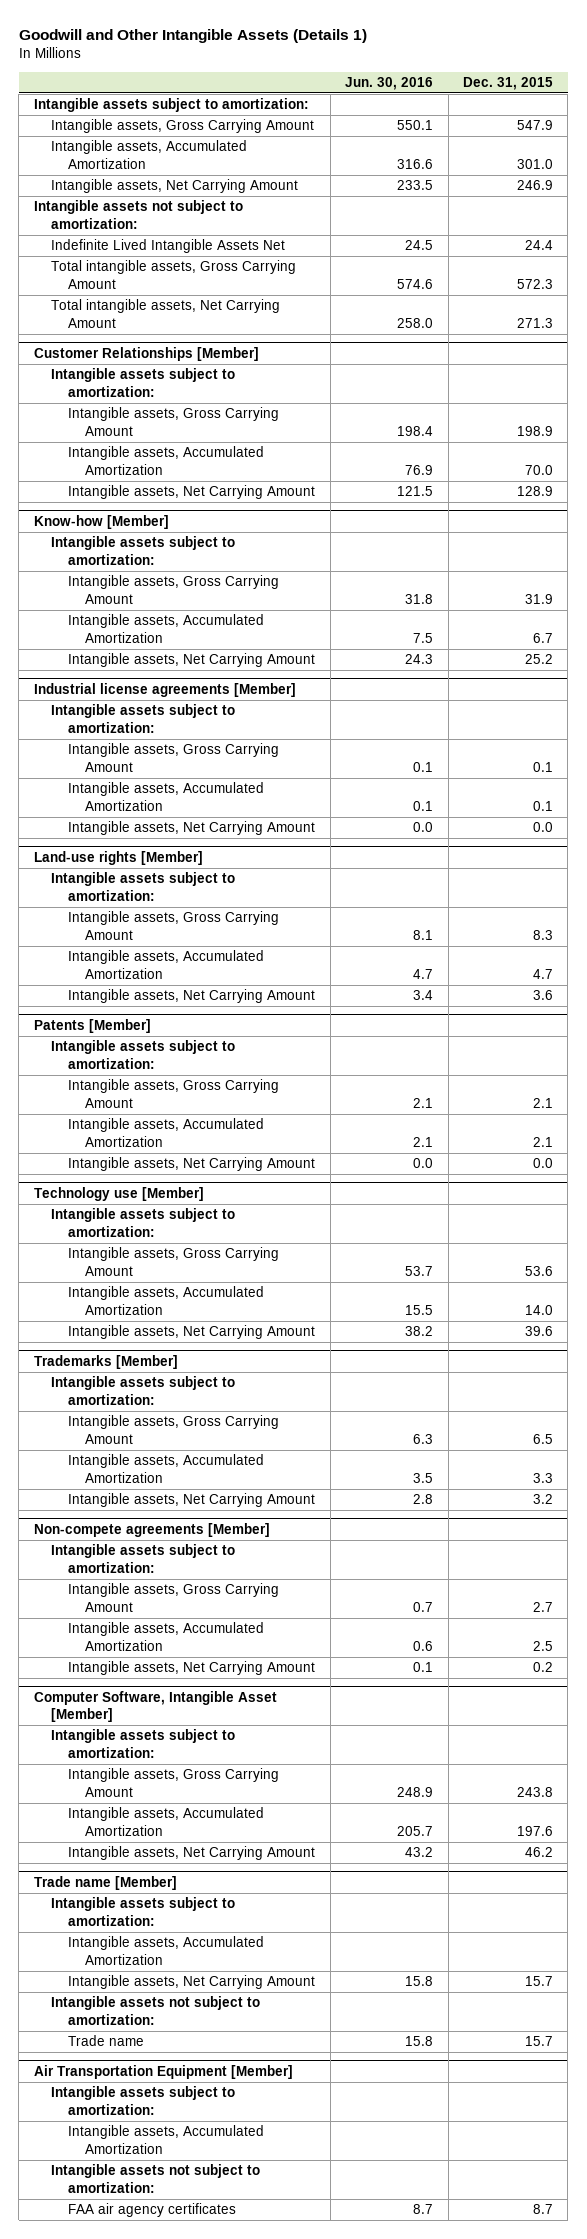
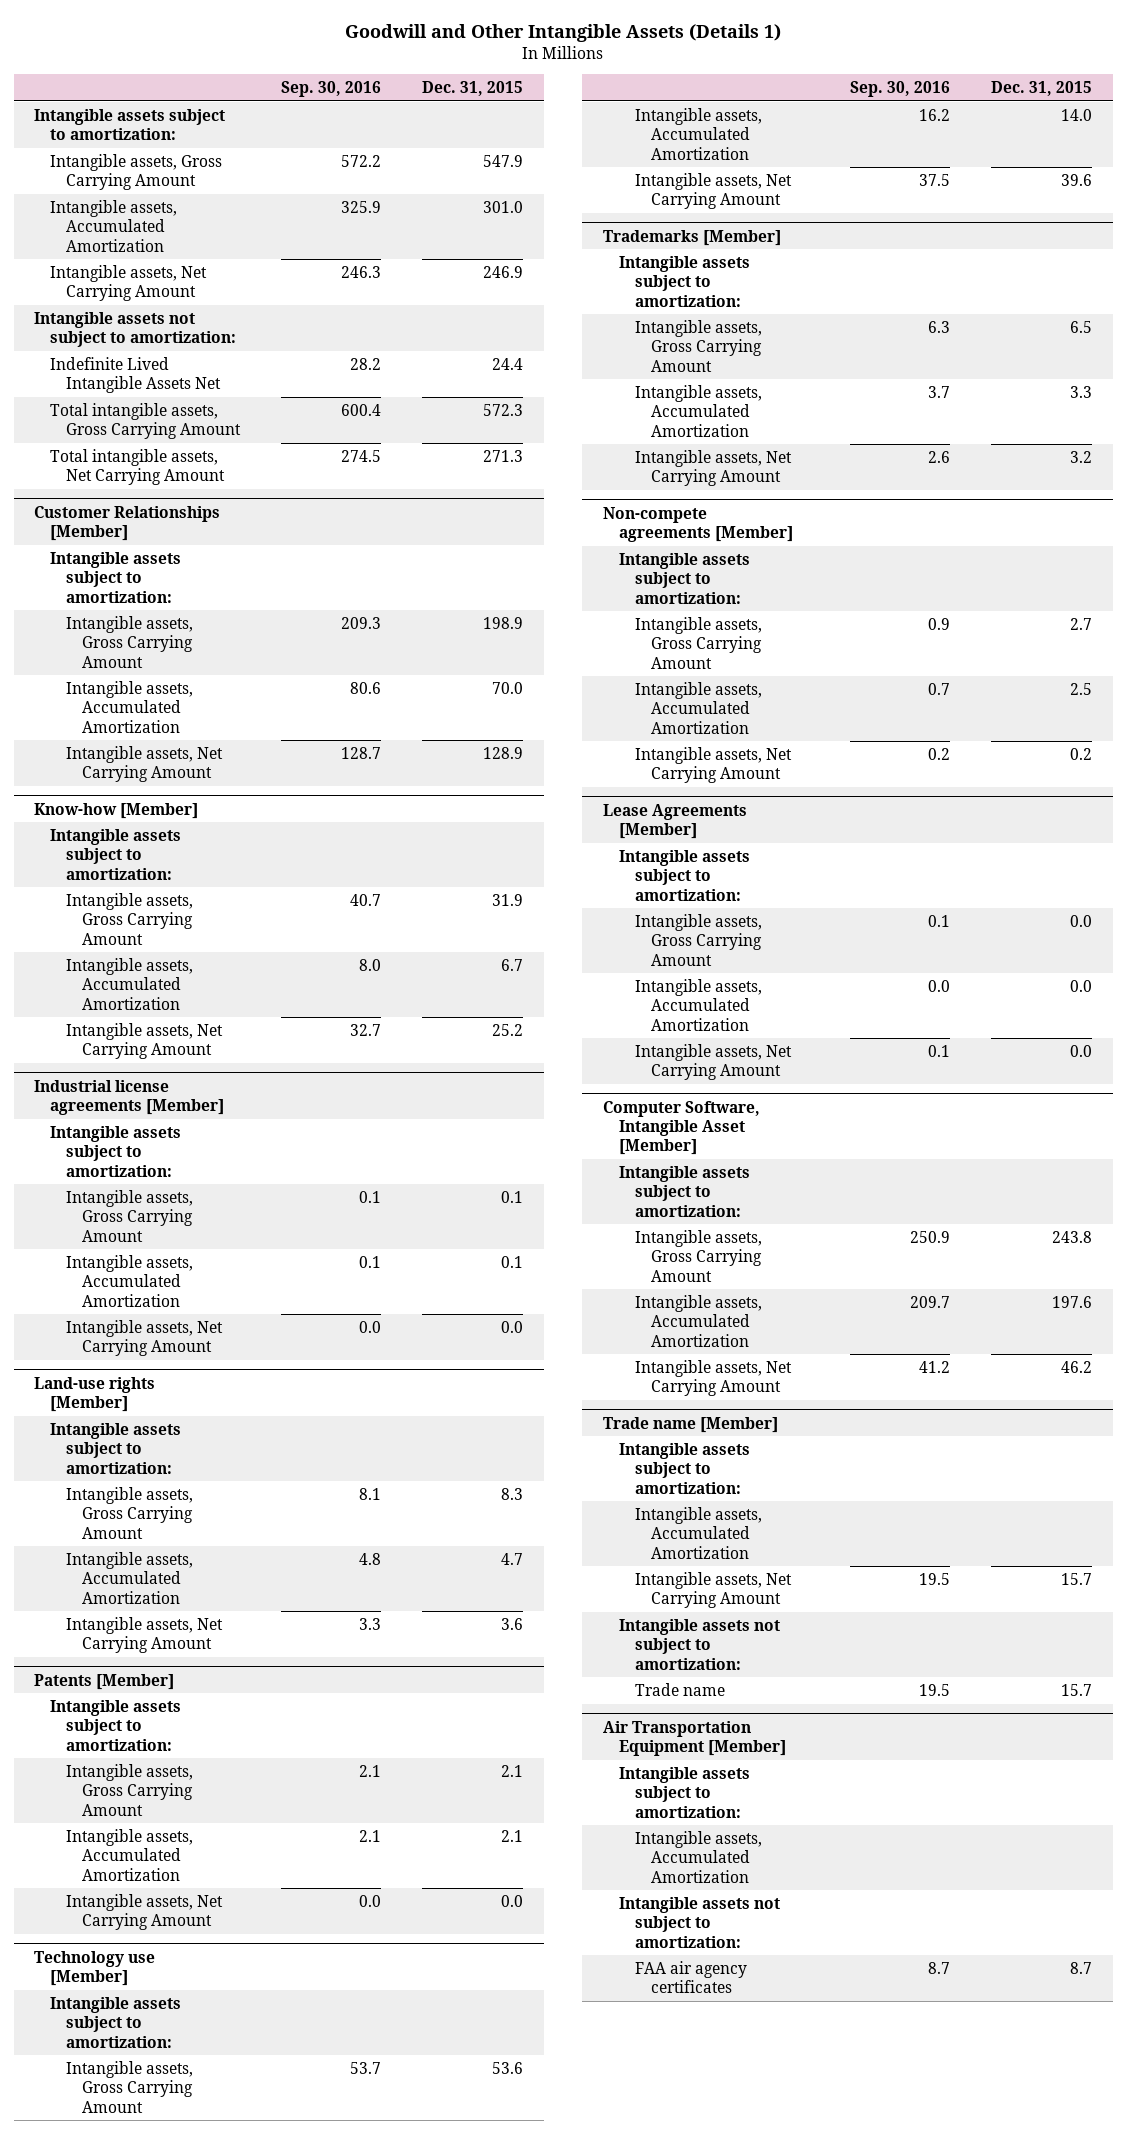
[345,77,434,91] Jun. 30, 2016 -> none
none -> [280,80,381,97] Sep. 30, 2016
none -> [603,803,748,839] Lease Agreements [Member]
none -> [618,849,750,901] Intangible assets subject to amortization:
none -> [634,913,762,966] Intangible assets, Gross Carrying Amount
none -> [634,978,762,1031] Intangible assets, Accumulated Amortization
none -> [634,1043,792,1081] Intangible assets, Net Carrying Amount

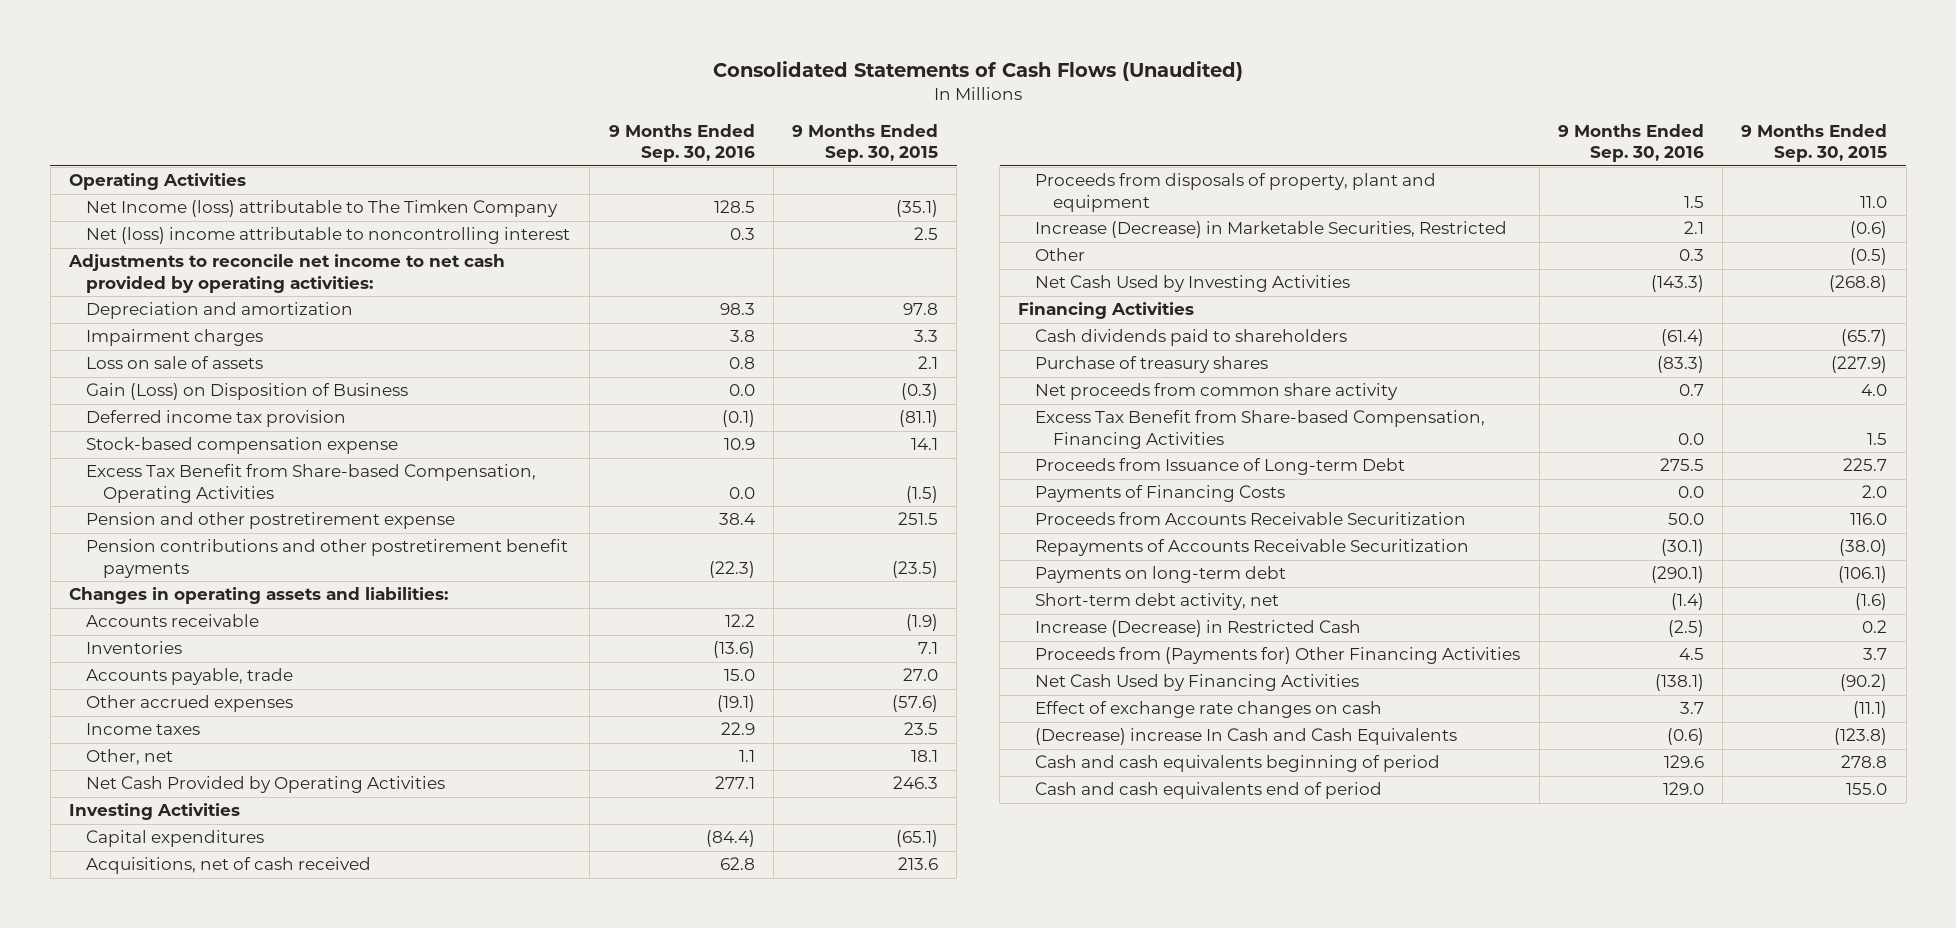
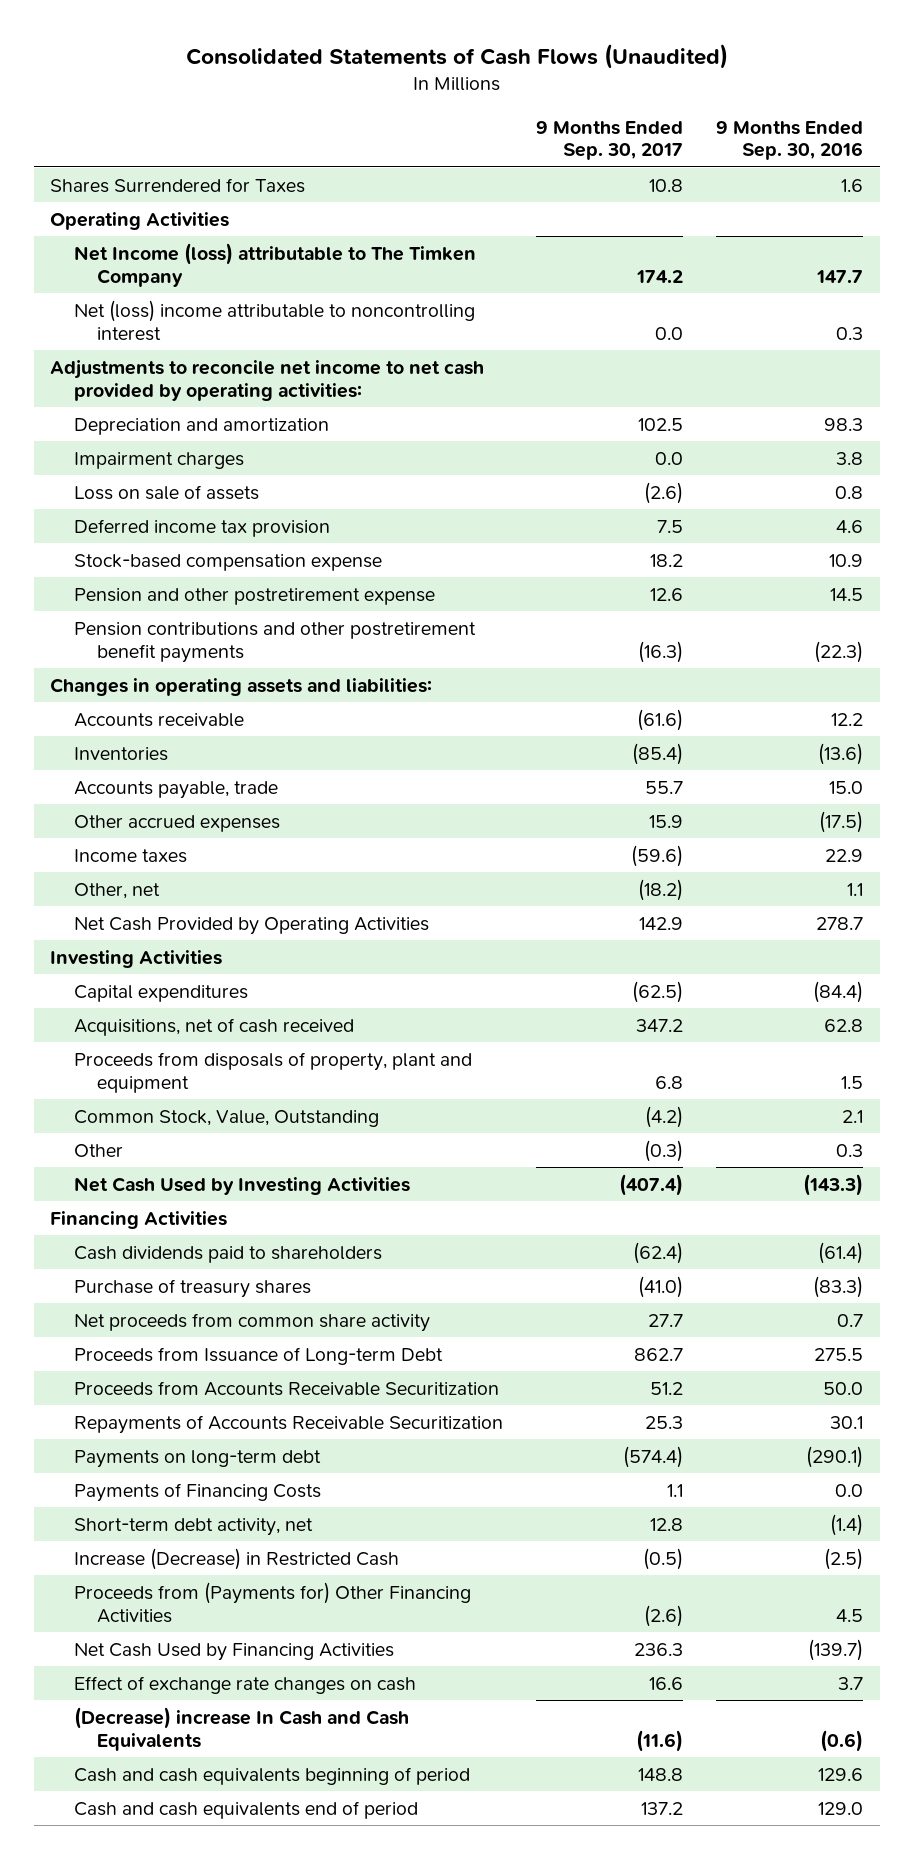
[792,123,939,163] 9 Months Ended Sep. 30, 2015 -> none
none -> [535,120,683,161] 9 Months Ended Sep. 30, 2017
none -> [50,177,306,193] Shares Surrendered for Taxes
[713,200,755,214] 128.5 -> [816,269,864,283] 147.7
[86,383,409,401] Gain (Loss) on Disposition of Business -> none
[721,410,755,428] (0.1) -> [836,519,864,533] 4.6
[86,464,537,503] Excess Tax Benefit from Share-based Compensation, Operating Activities -> none
[718,513,755,526] 38.4 -> [830,587,864,601] 14.5
[716,695,755,713] (19.1) -> [819,810,864,833] (17.5)
[714,776,755,790] 277.1 -> [816,916,864,930] 278.7
[1035,221,1508,239] Increase (Decrease) in Marketable Securities, Restricted -> none
none -> [73,1109,379,1127] Common Stock, Value, Outstanding
[1035,410,1486,449] Excess Tax Benefit from Share-based Compensation, Financing Activities -> none
[1660,539,1704,557] (30.1) -> [830,1415,864,1429] 30.1
[1035,485,1286,503] Payments of Financing Costs -> [73,1482,321,1502] Payments of Financing Costs
[1654,674,1704,692] (138.1) -> [808,1638,864,1661] (139.7)

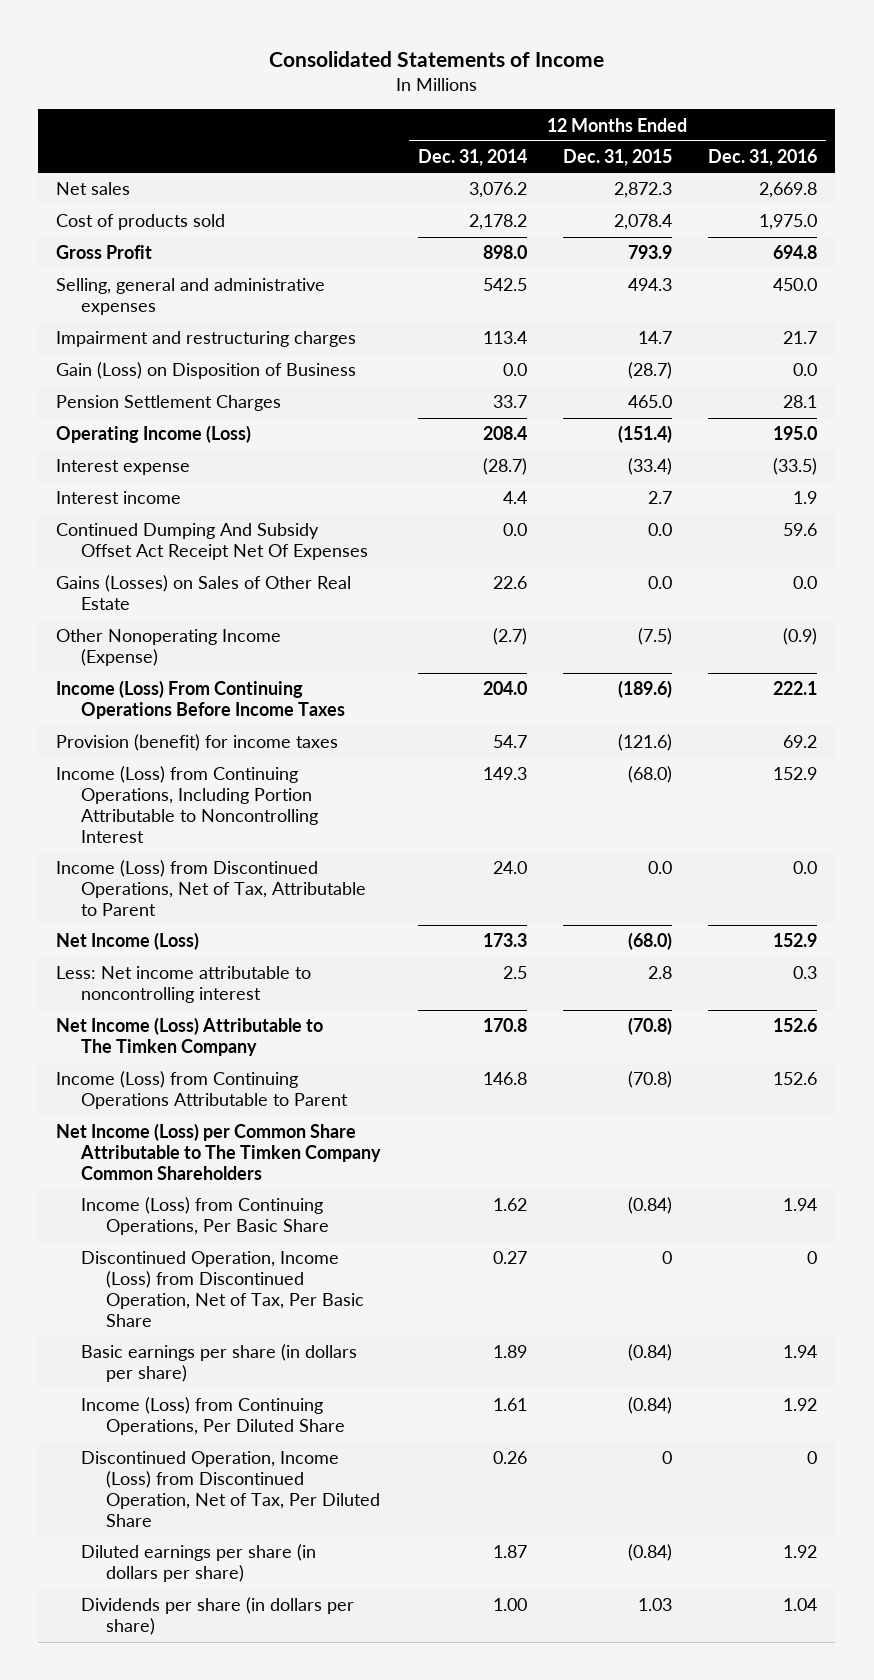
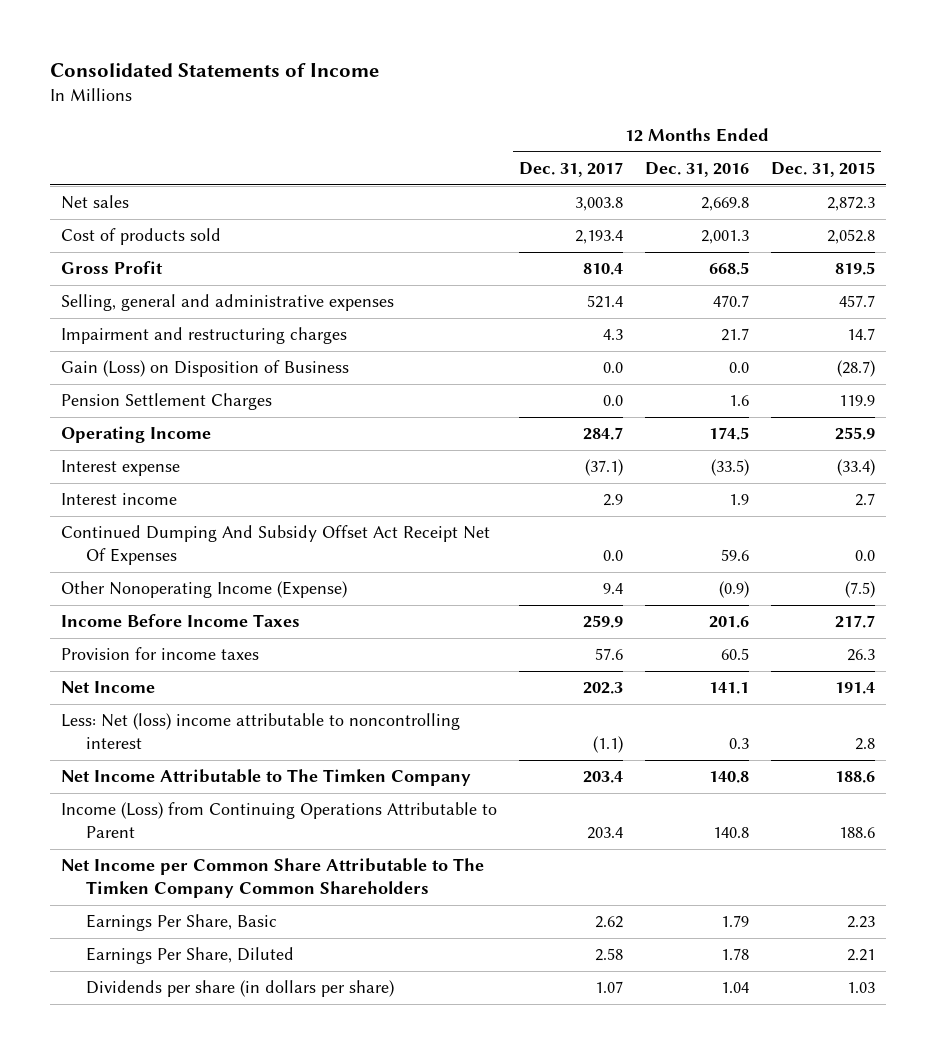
[417,149,527,167] Dec. 31, 2014 -> none
none -> [518,162,623,178] Dec. 31, 2017
[613,214,672,231] 2,078.4 -> [827,229,876,245] 2,052.8
[759,214,818,231] 1,975.0 -> [701,230,750,245] 2,001.3
[627,245,672,260] 793.9 -> [835,262,876,276] 819.5
[773,245,818,260] 694.8 -> [709,262,750,276] 668.5
[627,278,672,292] 494.3 -> [839,295,876,308] 457.7
[773,278,818,292] 450.0 -> [713,295,750,308] 470.7
[627,395,672,409] 465.0 -> [839,395,876,407] 119.9
[783,395,818,409] 28.1 -> [729,395,750,407] 1.6
[56,425,252,444] Operating Income (Loss) -> [60,426,211,444] Operating Income
[617,425,672,444] (151.4) -> [835,427,876,441] 255.9
[773,426,818,441] 195.0 -> [709,427,750,441] 174.5
[56,575,352,611] Gains (Losses) on Sales of Other Real Estate -> none
[56,766,319,844] Income (Loss) from Continuing Operations, Including Portion Attributable to Noncontrolling Interest -> none
[56,860,367,917] Income (Loss) from Discontinued Operations, Net of Tax, Attributable to Parent -> none
[81,1197,330,1236] Income (Loss) from Continuing Operations, Per Basic Share -> none
[81,1251,365,1328] Discontinued Operation, Income (Loss) from Discontinued Operation, Net of Tax, Per Basic Share -> none
[81,1397,346,1436] Income (Loss) from Continuing Operations, Per Diluted Share -> none
[81,1451,381,1528] Discontinued Operation, Income (Loss) from Discontinued Operation, Net of Tax, Per Diluted Share -> none
[56,680,346,720] Income (Loss) From Continuing Operations Before Income Taxes -> [60,614,300,628] Income Before Income Taxes
[617,680,672,699] (189.6) -> [835,615,876,629] 217.7
[773,681,818,696] 222.1 -> [709,616,750,629] 201.6
[56,734,339,752] Provision (benefit) for income taxes -> [60,647,259,661] Provision for income taxes
[617,734,672,752] (121.6) -> [847,649,876,662] 26.3
[783,735,818,749] 69.2 -> [721,648,750,661] 60.5
[56,932,200,951] Net Income (Loss) -> [60,681,155,694] Net Income
[627,932,672,951] (68.0) -> [835,682,876,695] 191.4
[773,933,818,948] 152.9 -> [709,682,750,695] 141.1
[56,966,312,1004] Less: Net income attributable to noncontrolling interest -> [60,713,460,749] Less: Net (loss) income attributable to noncontrolling interest
[56,1017,324,1057] Net Income (Loss) Attributable to The Timken Company -> [60,769,471,787] Net Income Attributable to The Timken Company
[627,1017,672,1036] (70.8) -> [835,771,876,784] 188.6
[773,1018,818,1033] 152.6 -> [709,771,750,784] 140.8
[627,1071,672,1089] (70.8) -> [839,826,876,838] 188.6
[773,1072,818,1086] 152.6 -> [713,826,750,838] 140.8
[56,1123,382,1181] Net Income (Loss) per Common Share Attributable to The Timken Company Common Shareholders -> [60,858,484,898] Net Income per Common Share Attributable to The Timken Company Common Shareholders
[81,1344,358,1383] Basic earnings per share (in dollars per share) -> [86,914,278,932] Earnings Per Share, Basic
[627,1344,672,1362] (0.84) -> [847,916,876,929] 2.23
[783,1345,818,1359] 1.94 -> [721,915,750,928] 1.79
[81,1544,317,1583] Diluted earnings per share (in dollars per share) -> [86,947,295,965] Earnings Per Share, Diluted
[627,1544,672,1562] (0.84) -> [847,949,876,962] 2.21
[783,1545,818,1559] 1.92 -> [721,948,750,961] 1.78

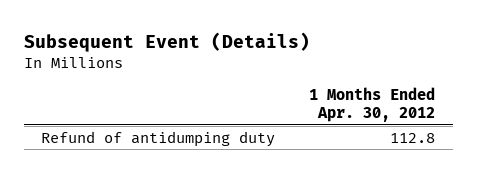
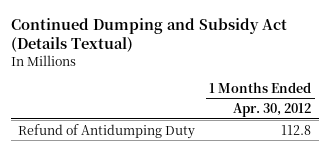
[24,31,311,52] Subsequent Event (Details) -> [10,17,287,53] Continued Dumping and Subsidy Act (Details Textual)
[41,130,276,147] Refund of antidumping duty -> [17,123,195,139] Refund of Antidumping Duty

